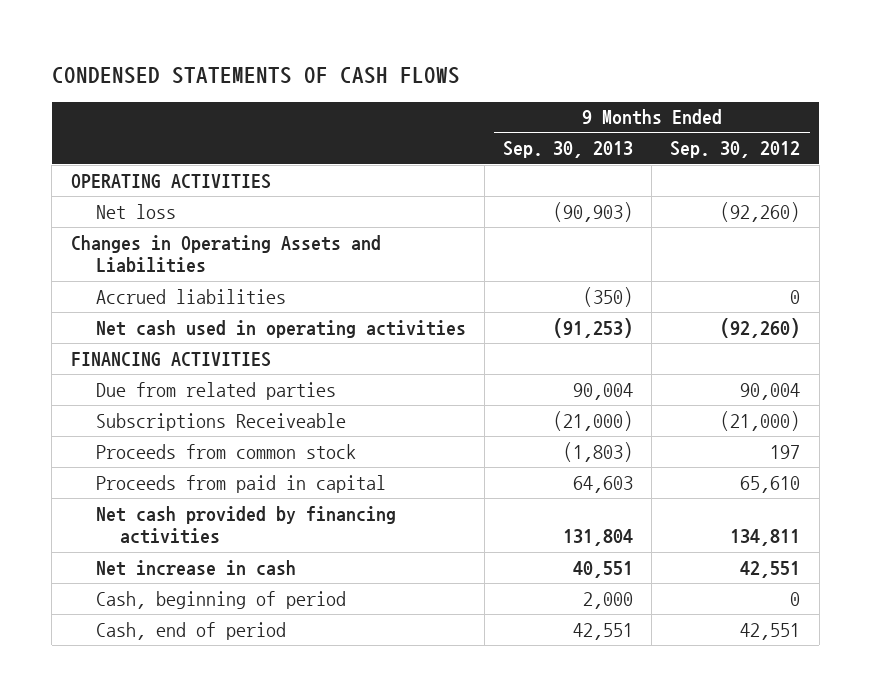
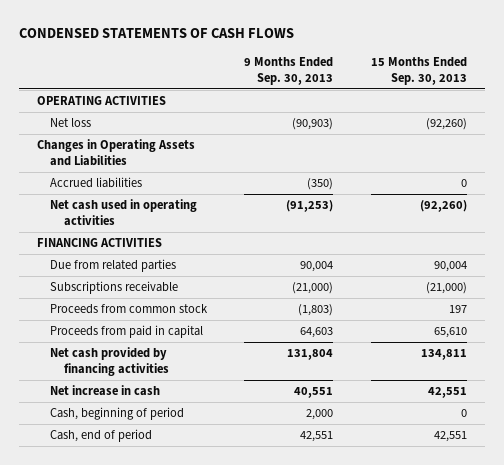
[670,141,801,159] Sep. 30, 2012 -> none
none -> [370,56,467,85] 15 Months Ended Sep. 30, 2013
[95,412,346,431] Subscriptions Receiveable -> [50,281,179,295] Subscriptions receivable

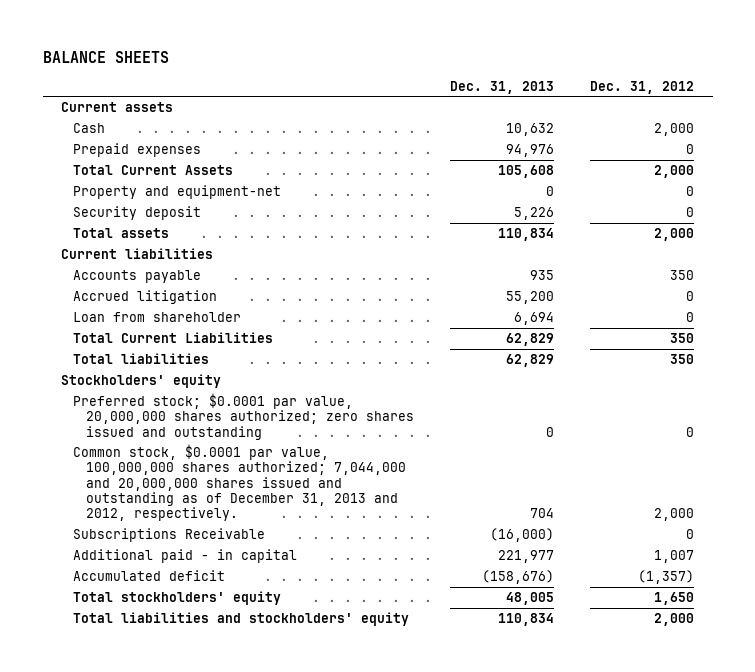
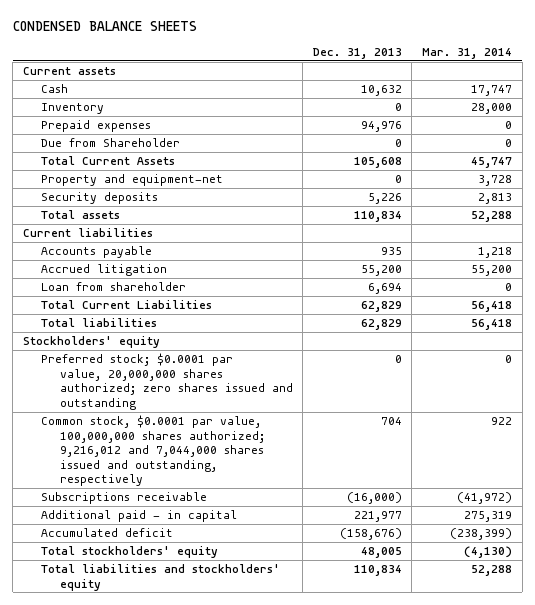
[42,50,169,63] BALANCE SHEETS -> [12,21,197,32] CONDENSED BALANCE SHEETS
[590,80,695,94] Dec. 31, 2012 -> none
none -> [422,48,513,60] Mar. 31, 2014
none -> [41,103,105,115] Inventory
none -> [41,138,181,148] Due from Shareholder
[73,206,202,221] Security deposit -> [41,192,159,205] Security deposits
[73,444,406,522] Common stock, $0.0001 par value, 100,000,000 shares authorized; 7,044,000 and 20,000,000 shares issued and outstanding as of December 31, 2013 and 2012, respectively. -> [41,415,265,487] Common stock, $0.0001 par value, 100,000,000 shares authorized; 9,216,012 and 7,044,000 shares issued and outstanding, respectively
[73,528,266,543] Subscriptions Receivable -> [41,492,208,505] Subscriptions receivable

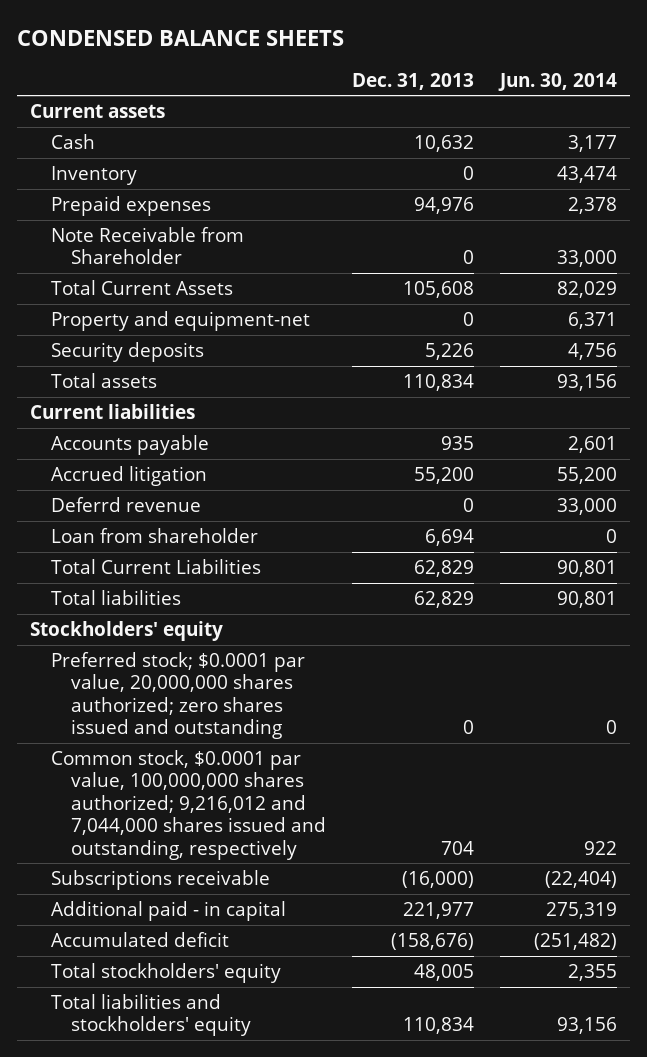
[422,48,513,60] Mar. 31, 2014 -> none
none -> [498,72,618,91] Jun. 30, 2014
[41,138,181,148] Due from Shareholder -> [50,226,244,265] Note Receivable from Shareholder
none -> [50,496,201,512] Deferrd revenue

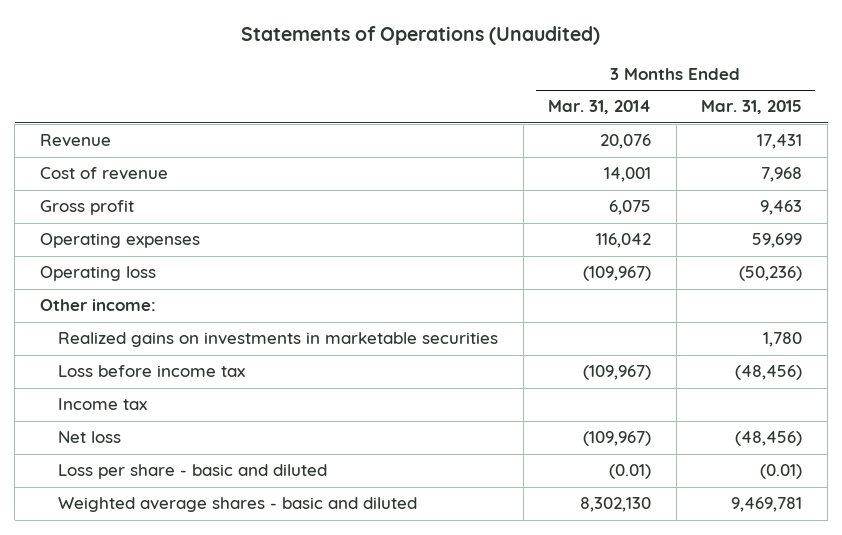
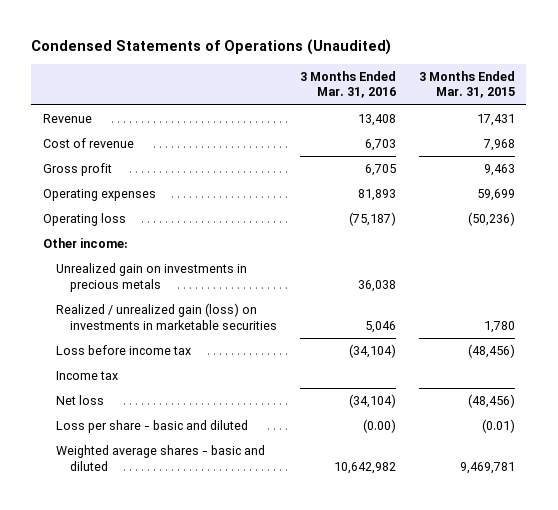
[241,25,601,45] Statements of Operations (Unaudited) -> [31,39,392,56] Condensed Statements of Operations (Unaudited)
[548,100,652,115] Mar. 31, 2014 -> none
none -> [299,70,396,99] 3 Months Ended Mar. 31, 2016
none -> [56,263,248,292] Unrealized gain on investments in precious metals
[58,332,499,348] Realized gains on investments in marketable securities -> [56,303,277,330] Realized / unrealized gain (loss) on investments in marketable securities

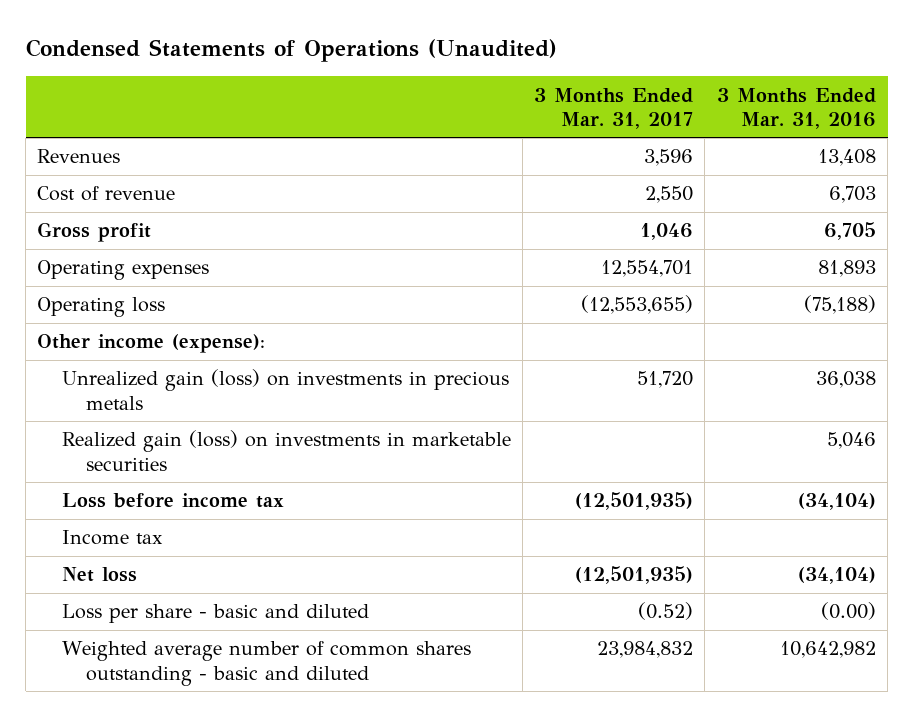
[418,70,515,99] 3 Months Ended Mar. 31, 2015 -> none
none -> [534,87,694,129] 3 Months Ended Mar. 31, 2017
[42,114,92,124] Revenue -> [37,149,121,164] Revenues
[348,212,396,227] (75,187) -> [803,295,876,315] (75,188)
[42,238,128,249] Other income: -> [37,334,266,354] Other income (expense):
[56,263,248,292] Unrealized gain on investments in precious metals -> [61,369,509,410] Unrealized gain (loss) on investments in precious metals
[56,303,277,330] Realized / unrealized gain (loss) on investments in marketable securities -> [61,430,511,471] Realized gain (loss) on investments in marketable securities
[56,445,266,471] Weighted average shares - basic and diluted -> [61,641,471,686] Weighted average number of common shares outstanding - basic and diluted

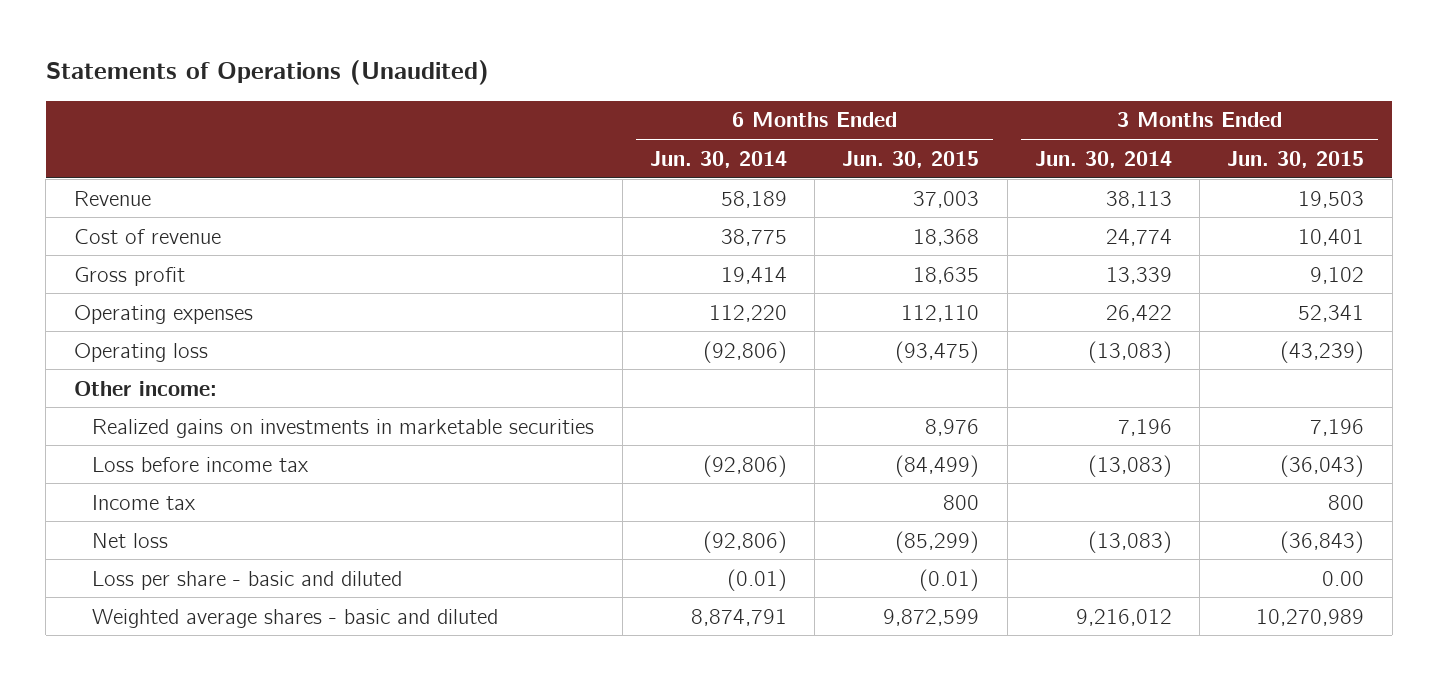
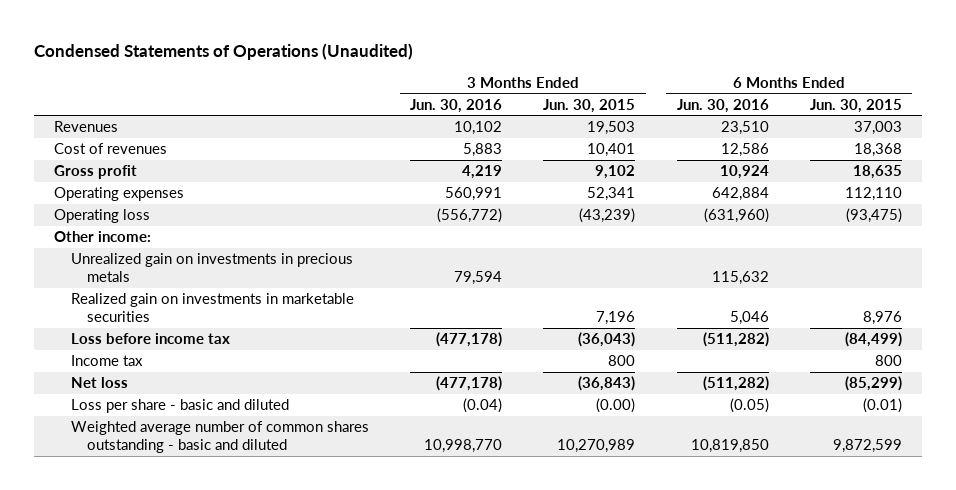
[45,60,489,86] Statements of Operations (Unaudited) -> [33,42,413,60] Condensed Statements of Operations (Unaudited)
[649,150,787,168] Jun. 30, 2014 -> none
[1034,150,1172,168] Jun. 30, 2014 -> none
none -> [409,98,502,113] Jun. 30, 2016
none -> [676,98,769,113] Jun. 30, 2016
[73,190,151,206] Revenue -> [54,121,119,133] Revenues
[73,228,221,244] Cost of revenue -> [54,143,168,155] Cost of revenues
none -> [70,253,353,283] Unrealized gain on investments in precious metals
[92,418,595,438] Realized gains on investments in marketable securities -> [70,293,354,323] Realized gain on investments in marketable securities
[1322,570,1365,586] 0.00 -> [596,398,636,414] (0.00)
[92,608,499,628] Weighted average shares - basic and diluted -> [70,421,369,454] Weighted average number of common shares outstanding - basic and diluted

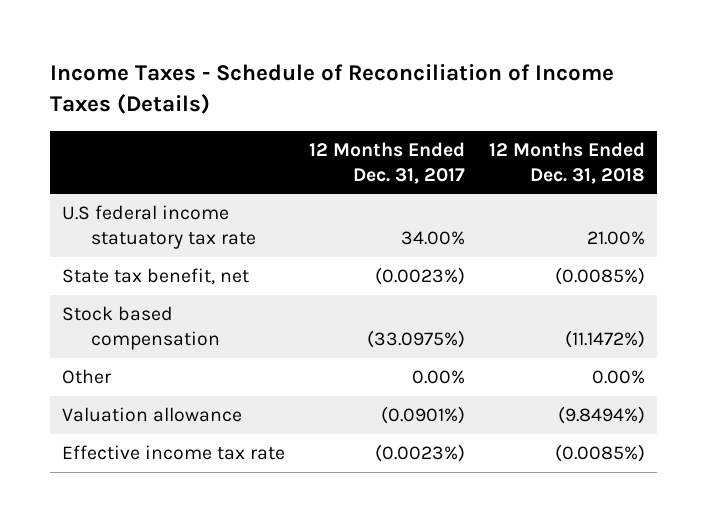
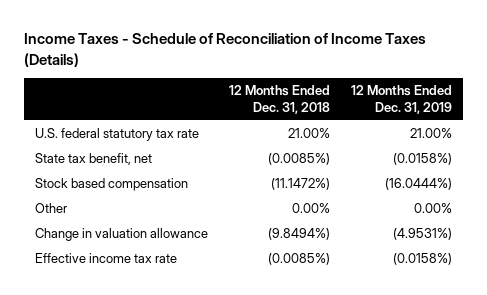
[308,141,465,184] 12 Months Ended Dec. 31, 2017 -> none
none -> [351,85,453,115] 12 Months Ended Dec. 31, 2019
[61,205,257,250] U.S federal income statuatory tax rate -> [34,128,199,142] U.S. federal statutory tax rate
[61,407,242,423] Valuation allowance -> [34,228,208,242] Change in valuation allowance

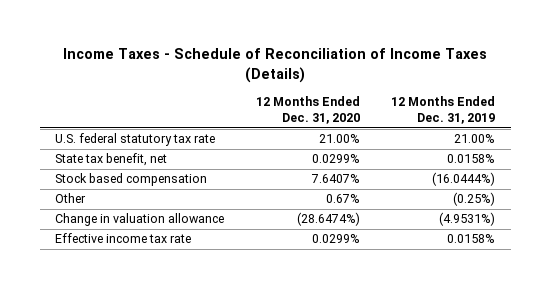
[229,85,331,115] 12 Months Ended Dec. 31, 2018 -> none
none -> [255,96,360,125] 12 Months Ended Dec. 31, 2020
[393,153,453,166] (0.0158%) -> [447,154,496,164] 0.0158%
[414,203,453,214] 0.00% -> [453,192,496,207] (0.25%)
[393,253,453,266] (0.0158%) -> [447,234,496,244] 0.0158%

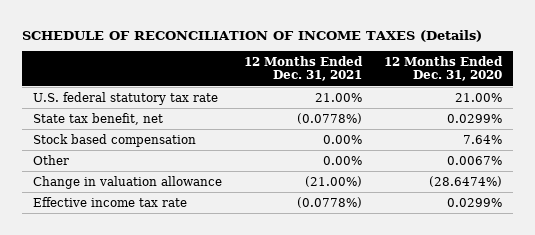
[63,48,488,83] Income Taxes - Schedule of Reconciliation of Income Taxes (Details) -> [22,29,483,42] SCHEDULE OF RECONCILIATION OF INCOME TAXES (Details)
[391,96,496,125] 12 Months Ended Dec. 31, 2019 -> none
none -> [244,55,364,82] 12 Months Ended Dec. 31, 2021
[310,174,360,184] 7.6407% -> [462,134,502,144] 7.64%
[325,194,360,204] 0.67% -> [446,155,502,165] 0.0067%

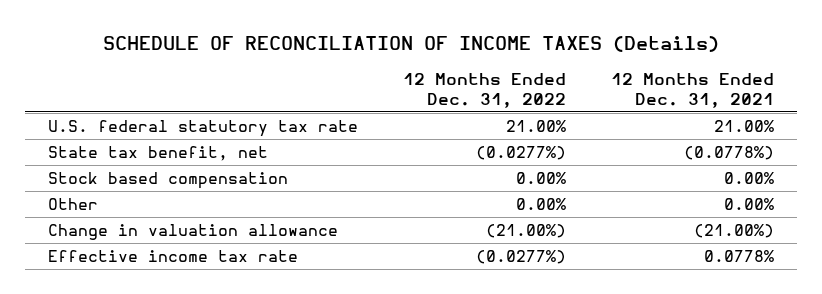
[383,55,503,82] 12 Months Ended Dec. 31, 2020 -> none
none -> [403,72,567,108] 12 Months Ended Dec. 31, 2022
[297,196,363,208] (0.0778%) -> [704,250,775,263] 0.0778%

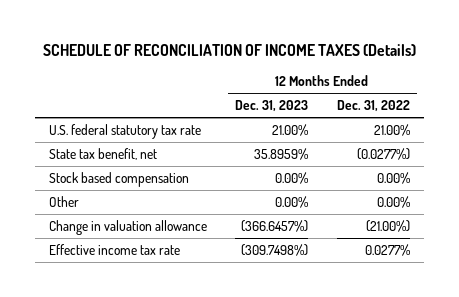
[611,72,775,108] 12 Months Ended Dec. 31, 2021 -> none
none -> [235,100,309,113] Dec. 31, 2023
[476,250,567,265] (0.0277%) -> [364,243,410,256] 0.0277%

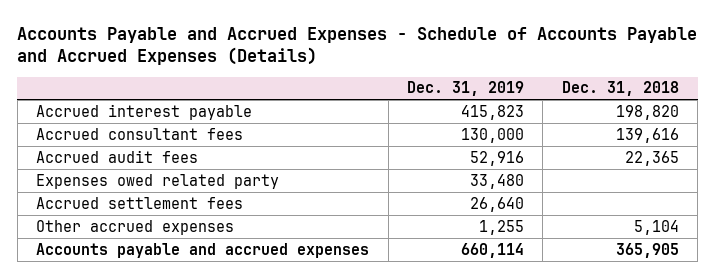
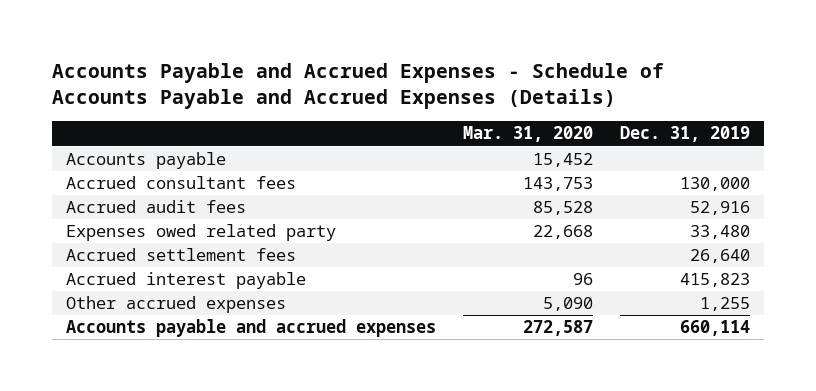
[561,81,679,97] Dec. 31, 2018 -> none
none -> [462,126,593,143] Mar. 31, 2020
none -> [65,152,226,170] Accounts payable
[36,103,253,120] Accrued interest payable -> [65,272,306,290] Accrued interest payable

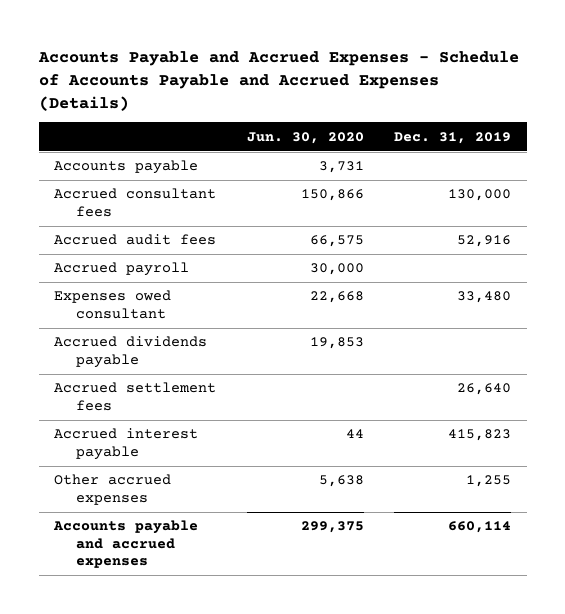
[462,126,593,143] Mar. 31, 2020 -> none
none -> [246,131,364,144] Jun. 30, 2020
none -> [53,262,189,277] Accrued payroll
[65,224,336,242] Expenses owed related party -> [53,290,171,319] Expenses owed consultant
none -> [53,336,207,368] Accrued dividends payable

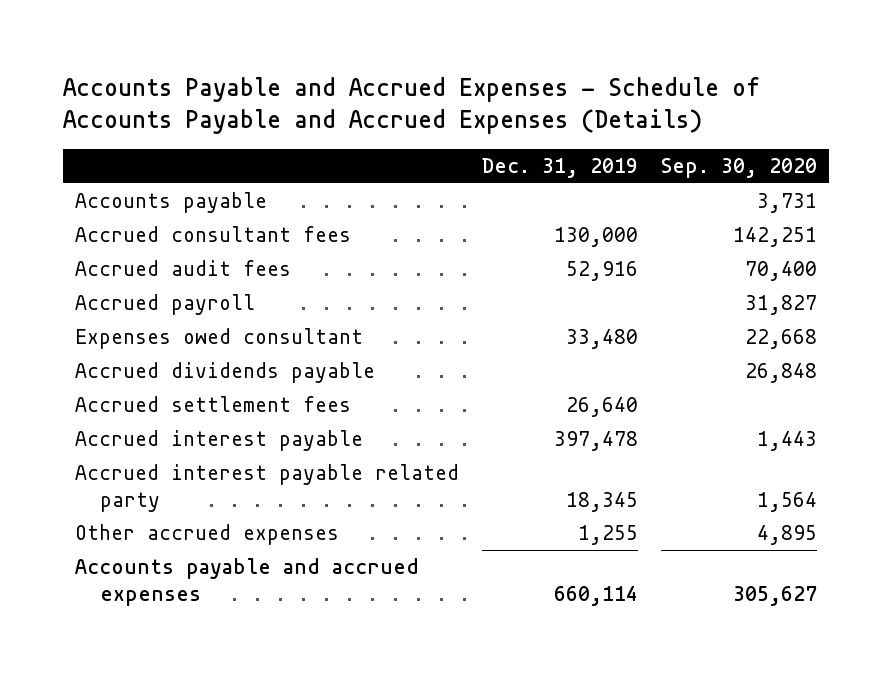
[246,131,364,144] Jun. 30, 2020 -> none
none -> [661,158,818,179] Sep. 30, 2020
[448,429,512,442] 415,823 -> [554,431,639,452] 397,478
none -> [74,464,459,512] Accrued interest payable related party

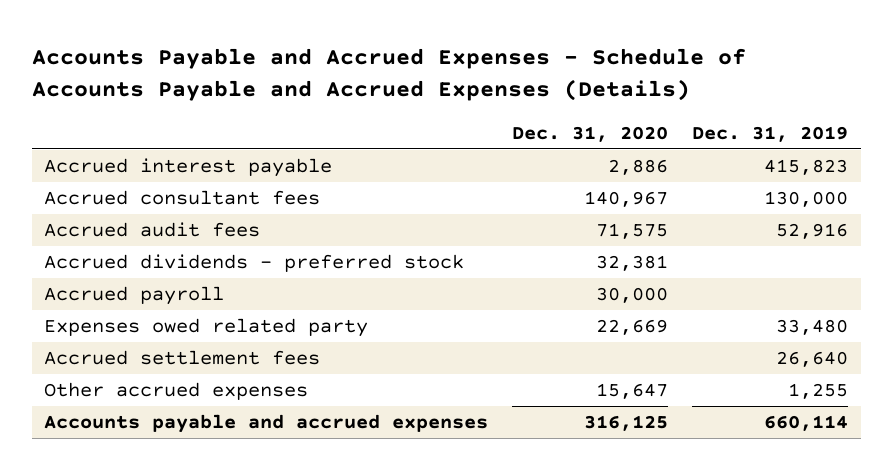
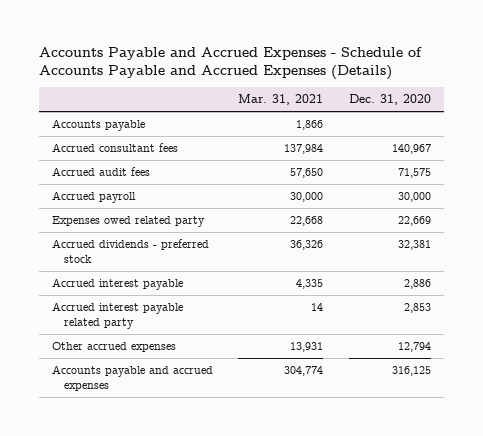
[692,125,849,142] Dec. 31, 2019 -> none
none -> [238,94,324,106] Mar. 31, 2021
none -> [51,118,145,131] Accounts payable
[44,350,321,366] Accrued settlement fees -> none
[44,254,465,273] Accrued dividends - preferred stock -> [51,238,209,264] Accrued dividends - preferred stock
[44,158,333,178] Accrued interest payable -> [51,277,183,290] Accrued interest payable
none -> [51,301,183,330] Accrued interest payable related party
[596,383,669,400] 15,647 -> [398,341,432,352] 12,794

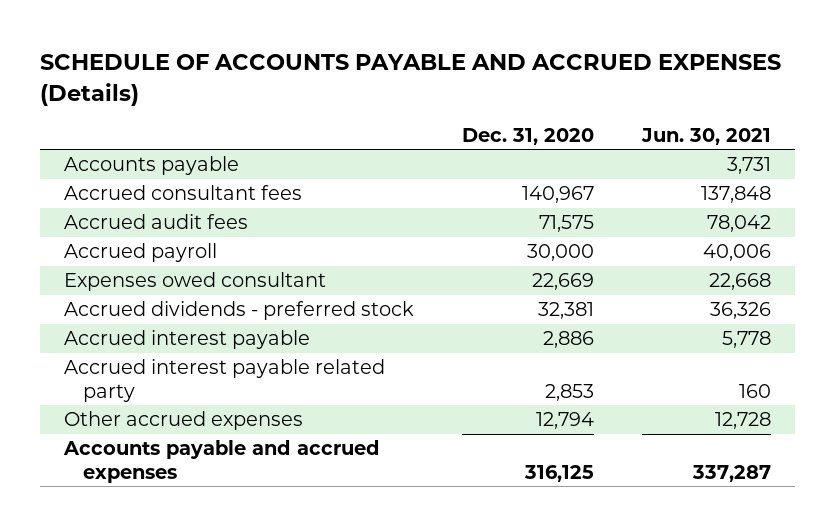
[38,47,422,81] Accounts Payable and Accrued Expenses - Schedule of Accounts Payable and Accrued Expenses (Details) -> [39,54,781,106] SCHEDULE OF ACCOUNTS PAYABLE AND ACCRUED EXPENSES (Details)
[238,94,324,106] Mar. 31, 2021 -> none
none -> [640,127,771,145] Jun. 30, 2021
[51,215,205,227] Expenses owed related party -> [63,272,326,292] Expenses owed consultant

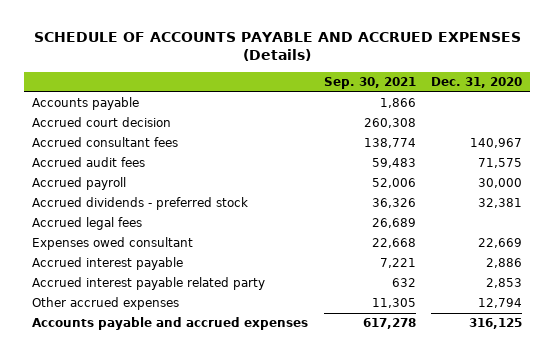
[640,127,771,145] Jun. 30, 2021 -> none
none -> [323,76,416,89] Sep. 30, 2021
none -> [32,117,172,128] Accrued court decision
none -> [32,217,143,231] Accrued legal fees
[63,272,326,292] Expenses owed consultant -> [32,237,194,251] Expenses owed consultant

